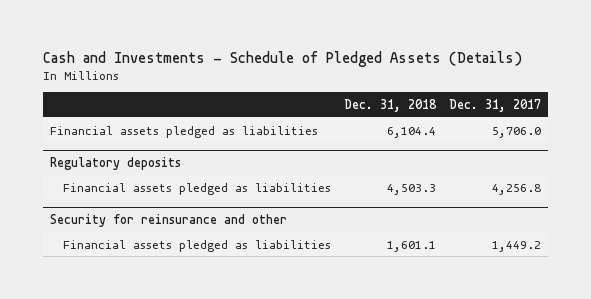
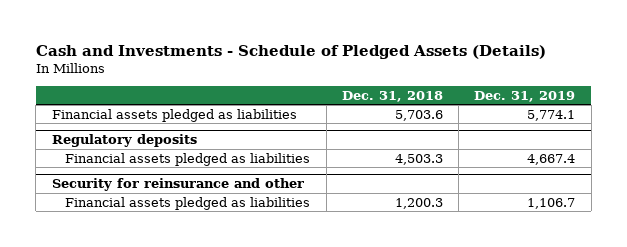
[449,99,542,113] Dec. 31, 2017 -> none
none -> [474,90,576,102] Dec. 31, 2019
[386,126,436,138] 6,104.4 -> [394,109,443,121] 5,703.6
[386,240,436,252] 1,601.1 -> [394,197,443,209] 1,200.3

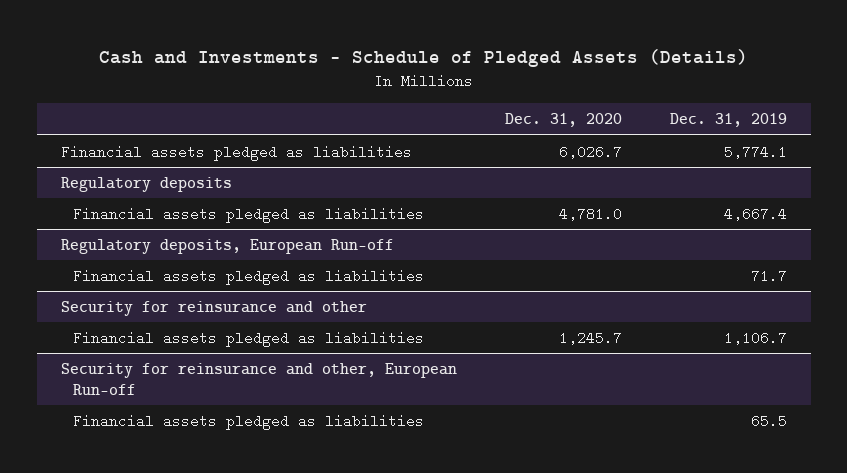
[341,90,443,102] Dec. 31, 2018 -> none
none -> [504,113,622,128] Dec. 31, 2020
none -> [60,238,394,254] Regulatory deposits, European Run-off
none -> [73,268,425,285] Financial assets pledged as liabilities
none -> [60,362,457,395] Security for reinsurance and other, European Run-off
none -> [73,413,425,430] Financial assets pledged as liabilities

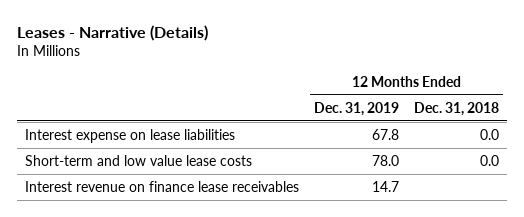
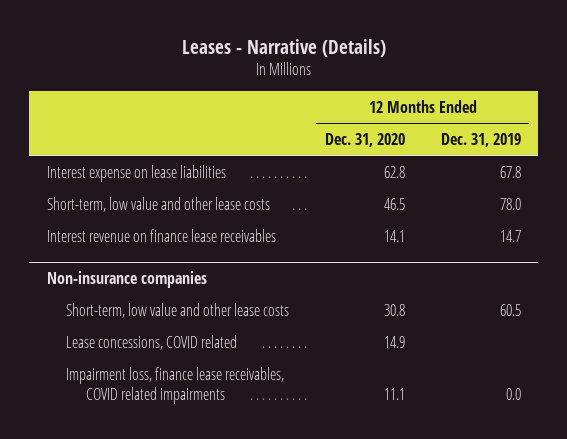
[414,101,500,116] Dec. 31, 2018 -> none
none -> [325,132,406,147] Dec. 31, 2020
[24,154,252,166] Short-term and low value lease costs -> [46,196,270,212] Short-term, low value and other lease costs
none -> [46,270,207,288] Non-insurance companies
none -> [66,302,290,318] Short-term, low value and other lease costs
none -> [66,334,238,350] Lease concessions, COVID related
none -> [66,366,285,404] Impairment loss, finance lease receivables, COVID related impairments

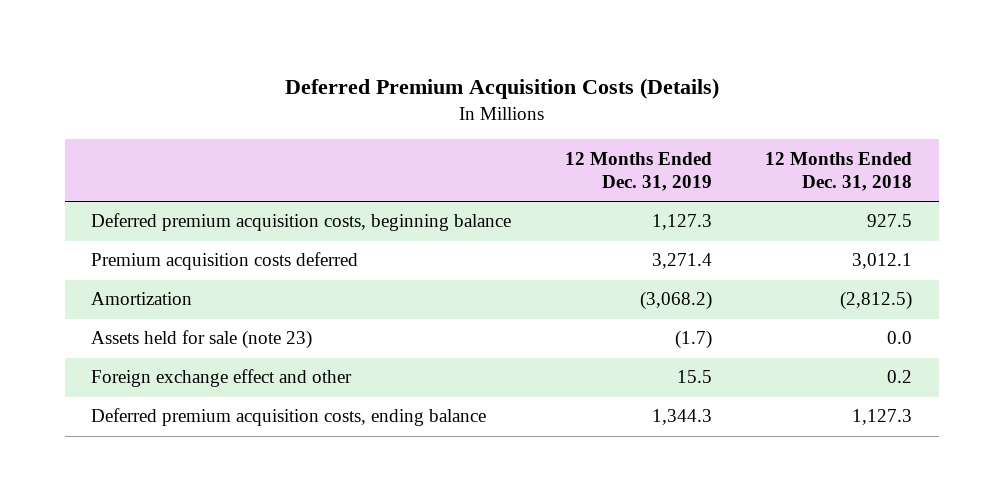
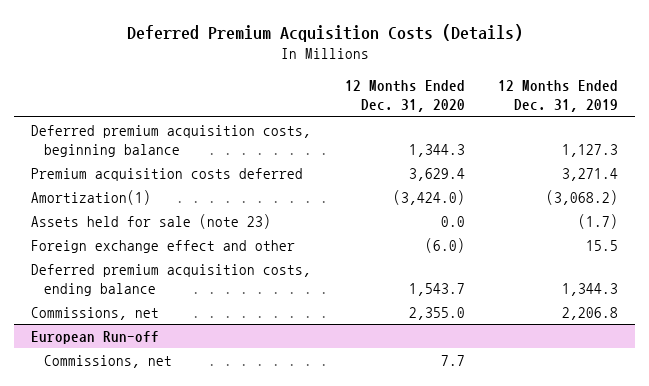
[764,151,912,191] 12 Months Ended Dec. 31, 2018 -> none
none -> [344,80,465,113] 12 Months Ended Dec. 31, 2020
[91,292,193,306] Amortization -> [31,189,152,205] Amortization(1)
none -> [31,306,160,320] Commissions, net
none -> [31,330,160,344] European Run-off
none -> [43,354,172,368] Commissions, net

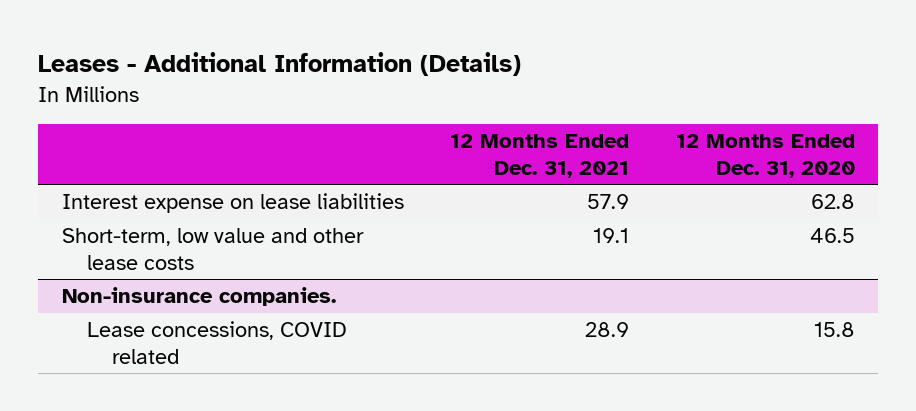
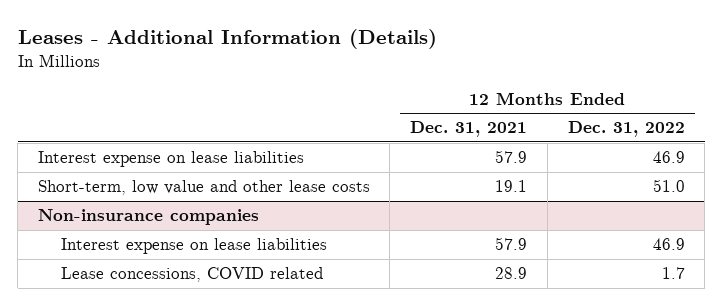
[675,133,855,178] 12 Months Ended Dec. 31, 2020 -> none
none -> [567,121,685,138] Dec. 31, 2022
[61,287,336,307] Non-insurance companies. -> [37,209,259,226] Non-insurance companies
none -> [60,238,327,255] Interest expense on lease liabilities

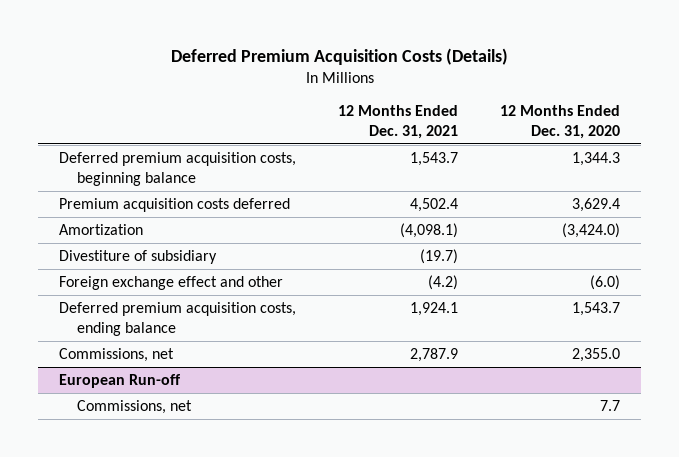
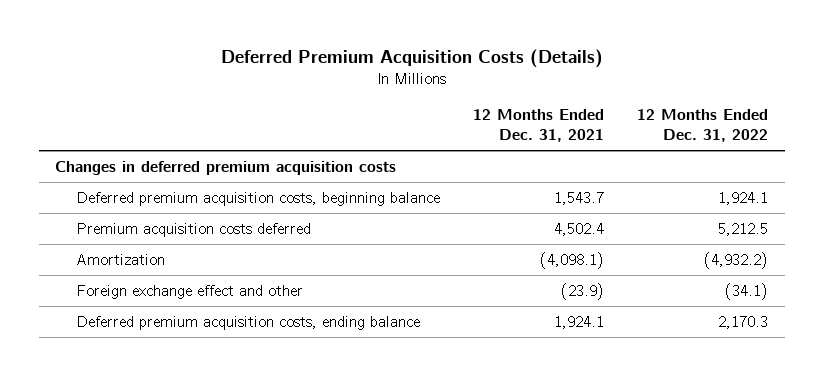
[500,105,621,139] 12 Months Ended Dec. 31, 2020 -> none
none -> [637,109,769,143] 12 Months Ended Dec. 31, 2022
none -> [55,160,397,175] Changes in deferred premium acquisition costs
[59,250,218,265] Divestiture of subsidiary -> none
[428,275,459,291] (4.2) -> [560,282,604,300] (23.9)
[59,348,175,363] Commissions, net -> none
[59,374,182,389] European Run-off -> none
[76,400,192,415] Commissions, net -> none

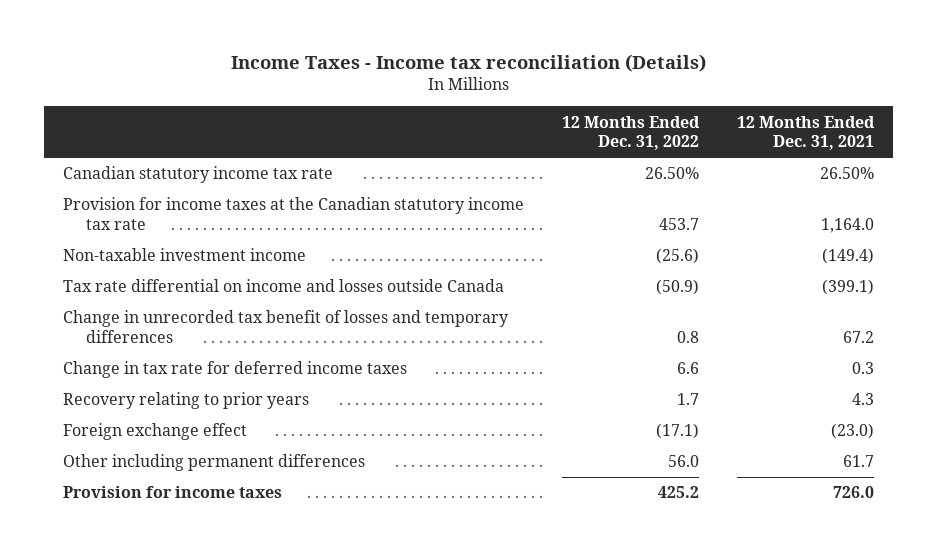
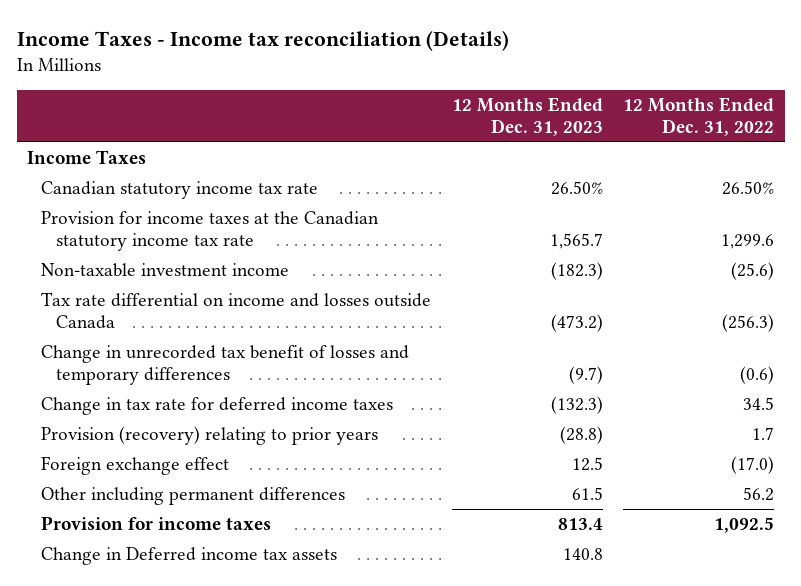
[737,115,876,151] 12 Months Ended Dec. 31, 2021 -> none
none -> [451,97,603,137] 12 Months Ended Dec. 31, 2023
none -> [26,150,146,165] Income Taxes
[659,218,700,231] 453.7 -> [721,234,775,250] 1,299.6
[656,279,700,296] (50.9) -> [722,314,775,333] (256.3)
[677,331,700,344] 0.8 -> [740,366,775,385] (0.6)
[677,362,700,375] 6.6 -> [743,397,775,411] 34.5
[63,392,310,410] Recovery relating to prior years -> [41,426,379,446] Provision (recovery) relating to prior years
[656,423,700,440] (17.1) -> [731,456,775,475] (17.0)
[668,455,700,468] 56.0 -> [743,487,775,502] 56.2
[658,486,700,499] 425.2 -> [714,517,775,534] 1,092.5
none -> [41,547,338,566] Change in Deferred income tax assets

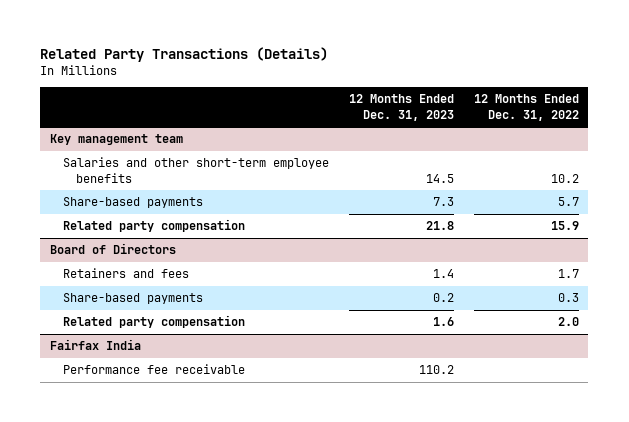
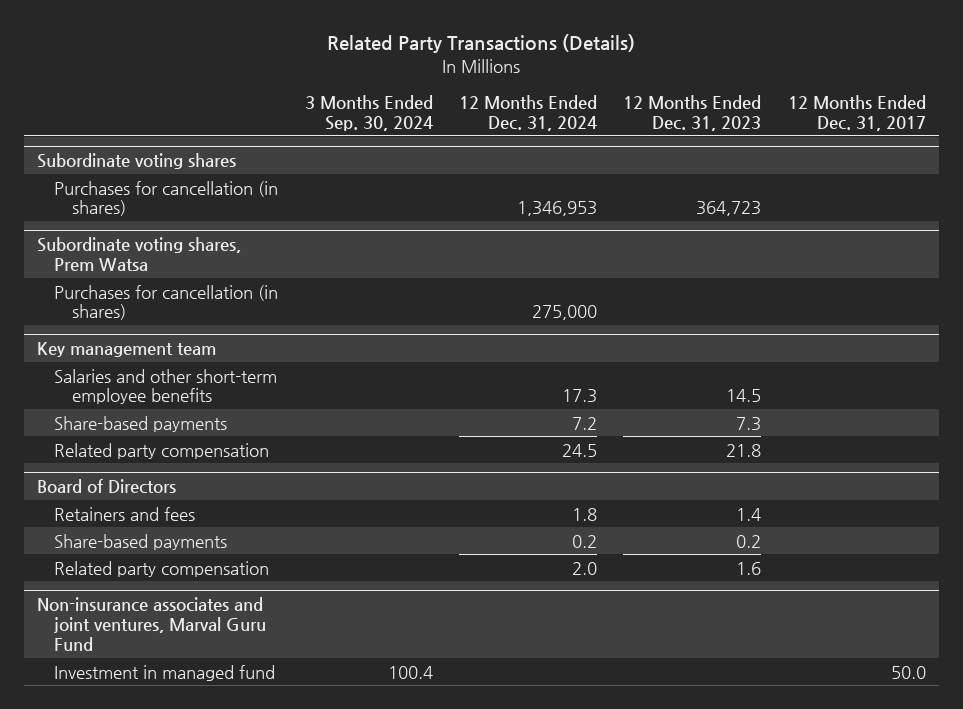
[473,94,579,121] 12 Months Ended Dec. 31, 2022 -> none
none -> [304,94,433,131] 3 Months Ended Sep. 30, 2024
none -> [458,94,597,131] 12 Months Ended Dec. 31, 2024
none -> [787,94,926,131] 12 Months Ended Dec. 31, 2017
none -> [36,153,236,170] Subordinate voting shares
none -> [54,180,279,217] Purchases for cancellation (in shares)
none -> [36,237,241,272] Subordinate voting shares, Prem Watsa
none -> [54,284,279,321] Purchases for cancellation (in shares)
[50,339,142,351] Fairfax India -> none
[62,364,245,375] Performance fee receivable -> none
none -> [36,597,267,652] Non-insurance associates and joint ventures, Marval Guru Fund
none -> [54,664,276,681] Investment in managed fund

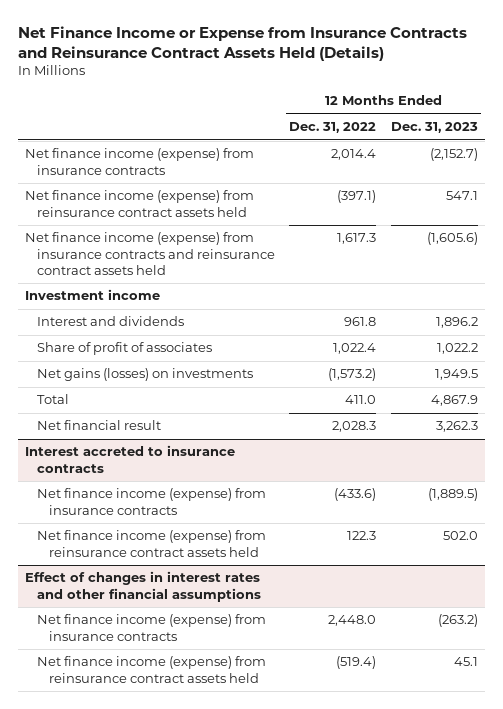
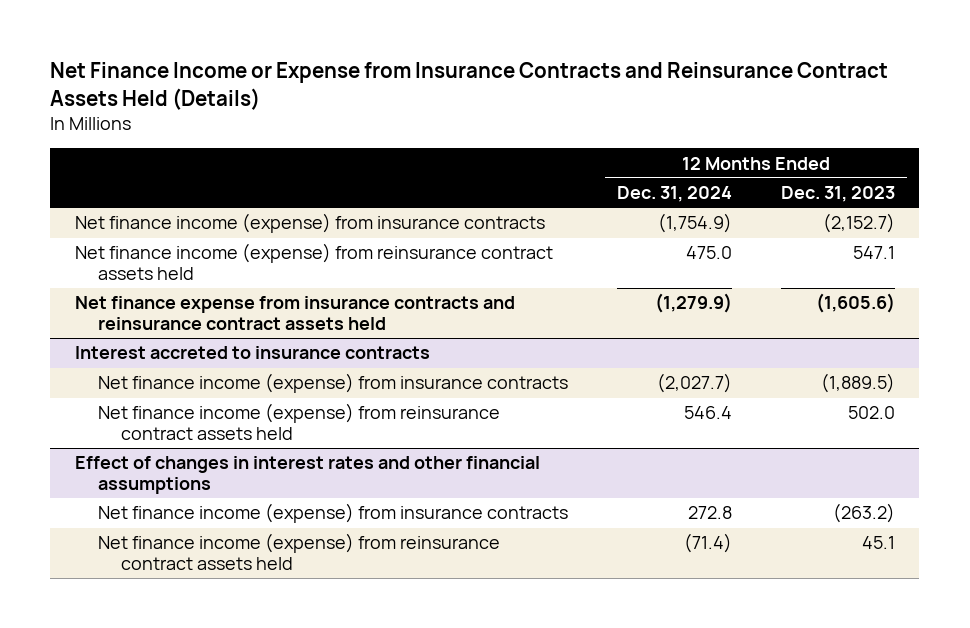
[289,122,377,134] Dec. 31, 2022 -> none
none -> [616,186,732,203] Dec. 31, 2024
[24,289,160,301] Investment income -> none
[36,316,184,327] Interest and dividends -> none
[36,342,212,356] Share of profit of associates -> none
[36,368,253,382] Net gains (losses) on investments -> none
[36,394,69,405] Total -> none
[36,420,161,431] Net financial result -> none
[24,232,275,275] Net finance income (expense) from insurance contracts and reinsurance contract assets held -> [74,296,515,331] Net finance expense from insurance contracts and reinsurance contract assets held

